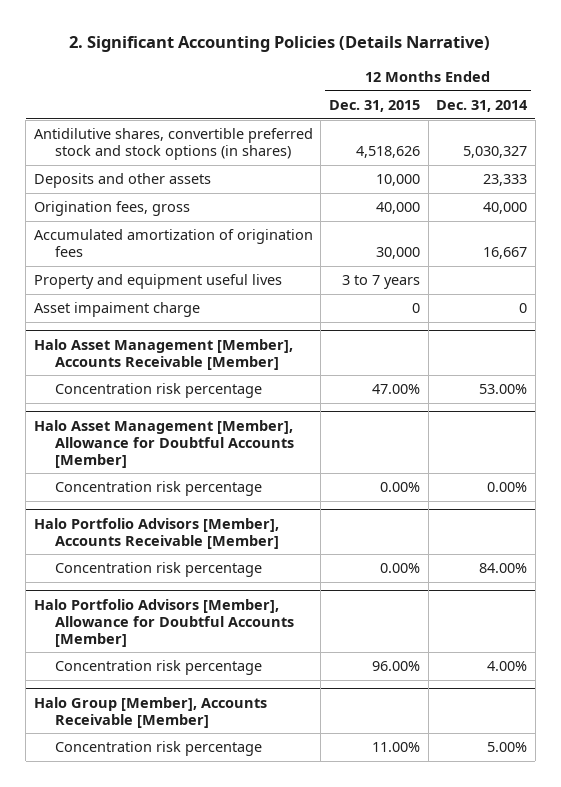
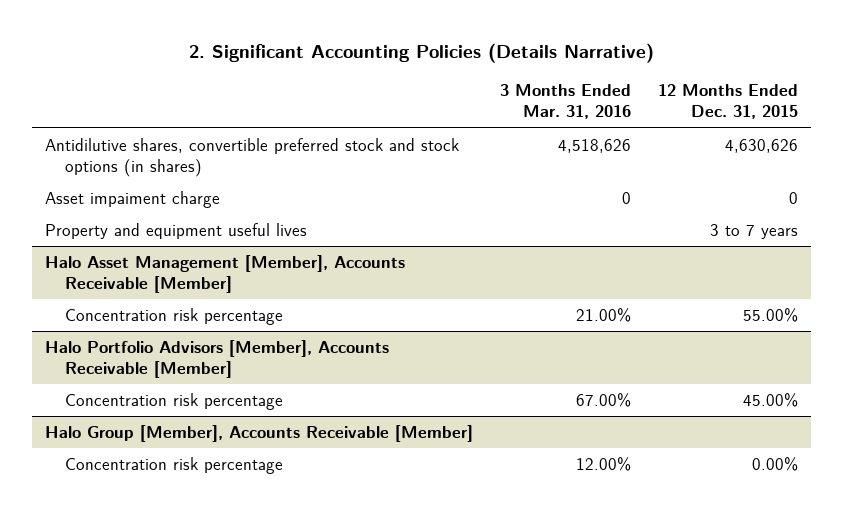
[436,100,529,113] Dec. 31, 2014 -> none
none -> [500,84,632,120] 3 Months Ended Mar. 31, 2016
[33,173,211,189] Deposits and other assets -> none
[33,201,190,217] Origination fees, gross -> none
[33,229,313,258] Accumulated amortization of origination fees -> none
[355,146,420,159] 4,518,626 -> [724,138,798,153] 4,630,626
[33,274,282,290] Property and equipment useful lives -> [45,222,308,239] Property and equipment useful lives
[33,419,295,468] Halo Asset Management [Member], Allowance for Doubtful Accounts [Member] -> none
[55,481,263,497] Concentration risk percentage -> none
[371,384,420,395] 47.00% -> [742,307,798,322] 55.00%
[33,598,295,647] Halo Portfolio Advisors [Member], Allowance for Doubtful Accounts [Member] -> none
[55,660,263,676] Concentration risk percentage -> none
[379,563,420,574] 0.00% -> [742,392,798,407] 45.00%
[371,742,420,753] 11.00% -> [751,456,798,471] 0.00%

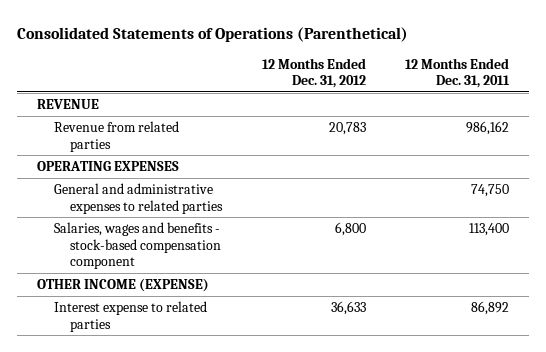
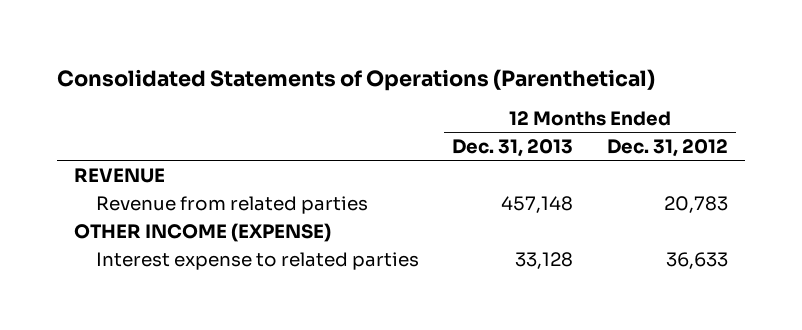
[404,57,510,89] 12 Months Ended Dec. 31, 2011 -> none
none -> [452,138,574,157] Dec. 31, 2013
[36,161,179,172] OPERATING EXPENSES -> none
[53,183,224,214] General and administrative expenses to related parties -> none
[53,222,222,270] Salaries, wages and benefits - stock-based compensation component -> none

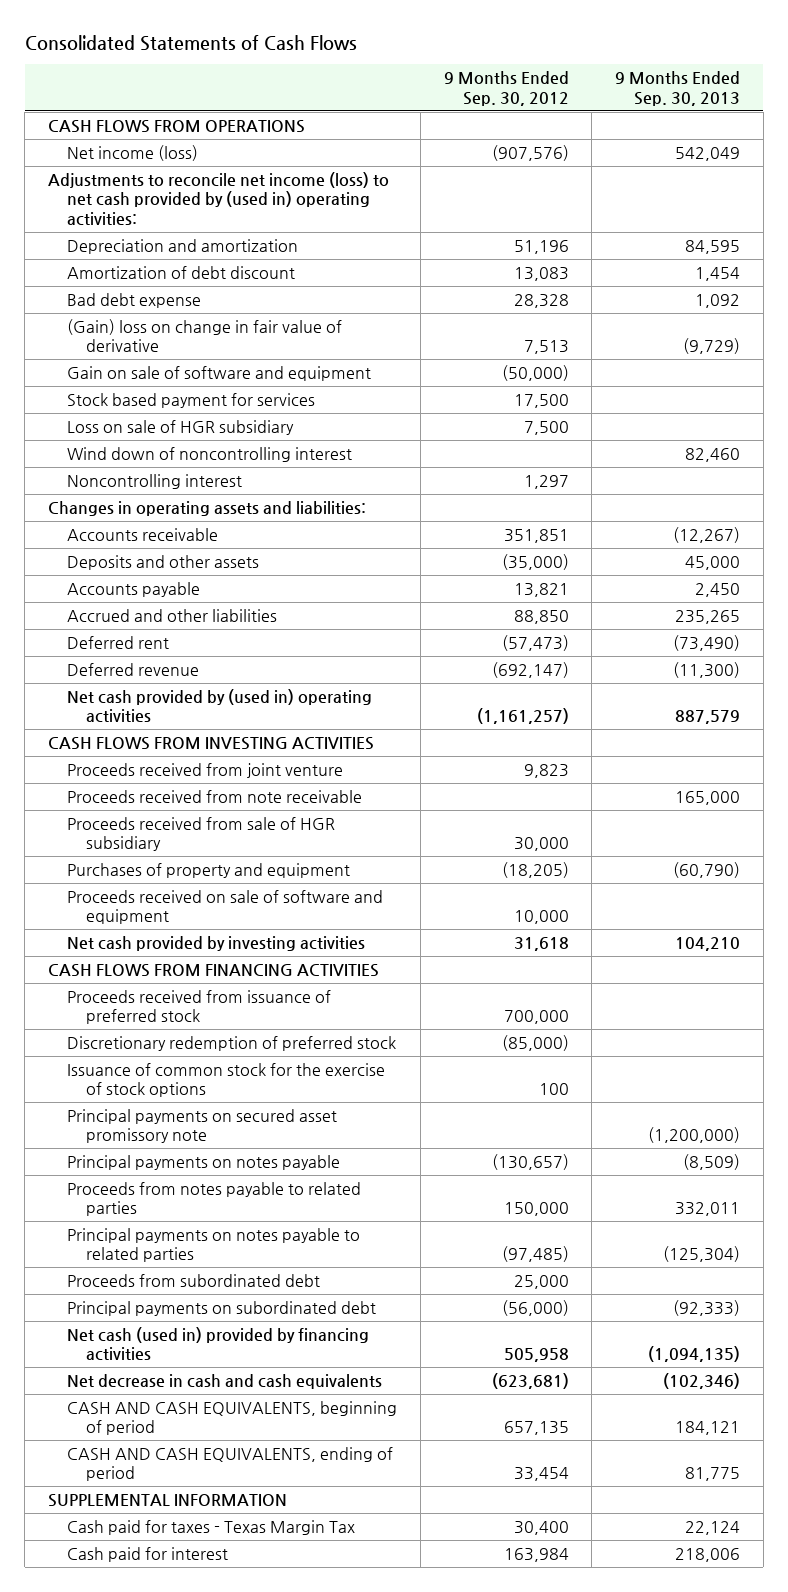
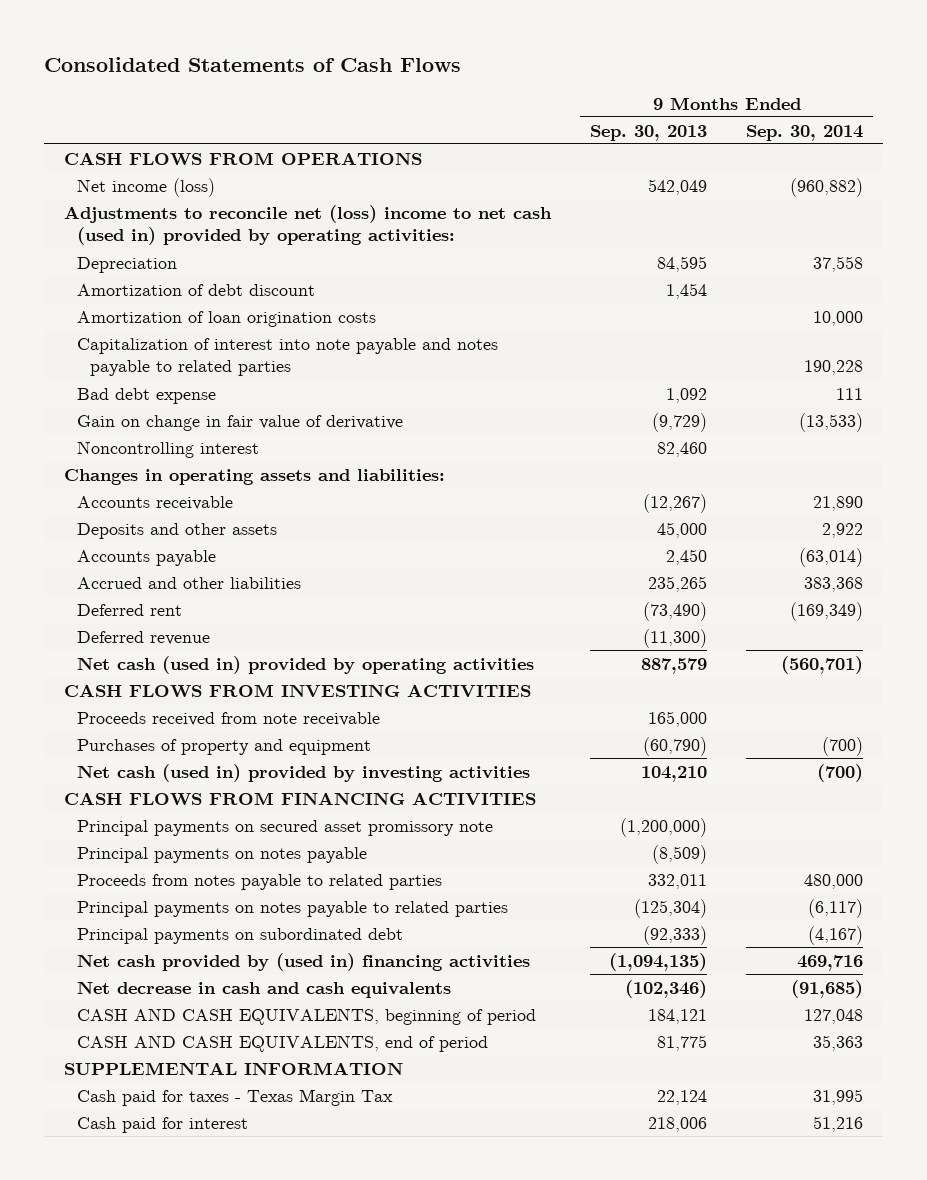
[443,71,569,106] 9 Months Ended Sep. 30, 2012 -> none
none -> [746,124,864,141] Sep. 30, 2014
[48,171,390,226] Adjustments to reconcile net income (loss) to net cash provided by (used in) operating activities: -> [63,204,552,246] Adjustments to reconcile net (loss) income to net cash (used in) provided by operating activities:
[67,238,299,254] Depreciation and amortization -> [77,256,178,273] Depreciation
none -> [77,310,377,327] Amortization of loan origination costs
none -> [77,337,499,377] Capitalization of interest into note payable and notes payable to related parties
[67,365,372,381] Gain on sale of software and equipment -> none
[67,392,316,408] Stock based payment for services -> none
[67,419,295,435] Loss on sale of HGR subsidiary -> none
[67,473,243,489] Noncontrolling interest -> none
[67,318,343,353] (Gain) loss on change in fair value of derivative -> [77,414,404,431] Gain on change in fair value of derivative
[67,446,353,462] Wind down of noncontrolling interest -> [77,440,260,458] Noncontrolling interest
[67,688,373,724] Net cash provided by (used in) operating activities -> [77,655,535,674] Net cash (used in) provided by operating activities
[67,762,344,778] Proceeds received from joint venture -> none
[67,816,336,852] Proceeds received from sale of HGR subsidiary -> none
[67,889,384,925] Proceeds received on sale of software and equipment -> none
[67,935,366,951] Net cash provided by investing activities -> [77,763,531,782] Net cash (used in) provided by investing activities
[67,989,332,1025] Proceeds received from issuance of preferred stock -> none
[67,1035,397,1051] Discretionary redemption of preferred stock -> none
[67,1062,386,1098] Issuance of common stock for the exercise of stock options -> none
[67,1273,321,1287] Proceeds from subordinated debt -> none
[67,1326,370,1362] Net cash (used in) provided by financing activities -> [77,952,531,971] Net cash provided by (used in) financing activities
[67,1446,394,1482] CASH AND CASH EQUIVALENTS, ending of period -> [77,1034,489,1052] CASH AND CASH EQUIVALENTS, end of period

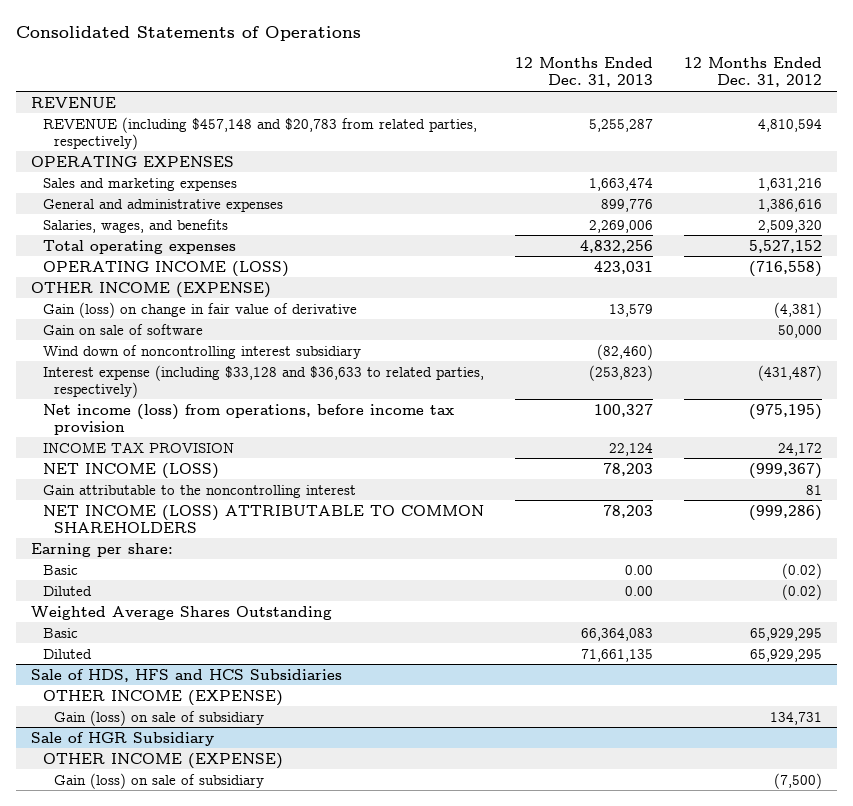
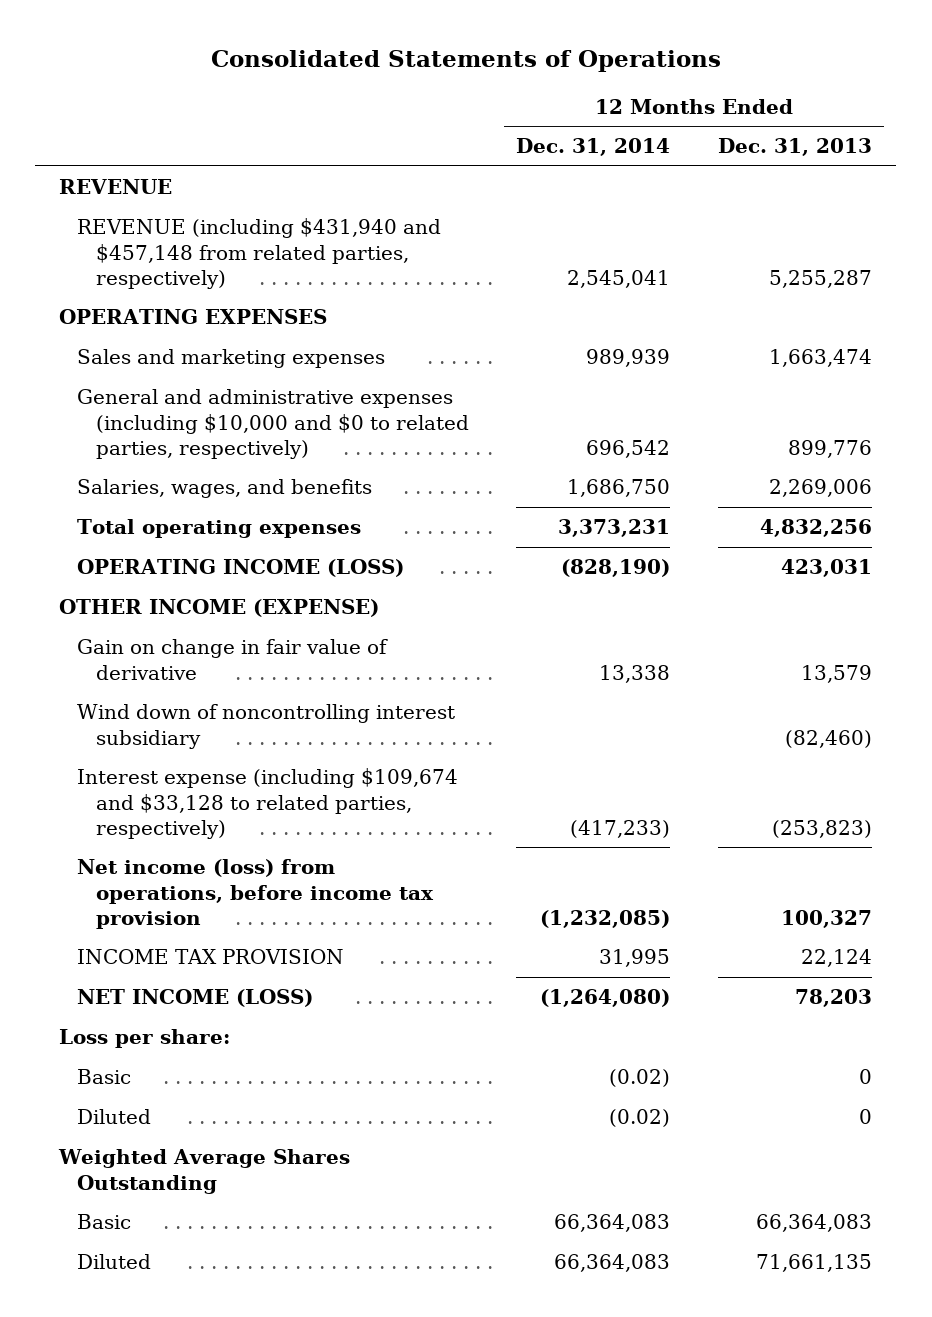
[683,57,822,88] 12 Months Ended Dec. 31, 2012 -> none
none -> [516,138,671,157] Dec. 31, 2014
[42,116,477,150] REVENUE (including $457,148 and $20,783 from related parties, respectively) -> [77,218,442,290] REVENUE (including $431,940 and $457,148 from related parties, respectively)
[42,198,283,212] General and administrative expenses -> [77,389,469,460] General and administrative expenses (including $10,000 and $0 to related parties, respectively)
[42,323,203,335] Gain on sale of software -> none
[42,301,357,318] Gain (loss) on change in fair value of derivative -> [77,639,389,680] Gain on change in fair value of derivative
[42,364,484,398] Interest expense (including $33,128 and $36,633 to related parties, respectively) -> [77,768,459,840] Interest expense (including $109,674 and $33,128 to related parties, respectively)
[42,484,356,498] Gain attributable to the noncontrolling interest -> none
[42,504,484,533] NET INCOME (LOSS) ATTRIBUTABLE TO COMMON SHAREHOLDERS -> none
[31,542,174,557] Earning per share: -> [59,1029,231,1049] Loss per share:
[624,564,653,575] 0.00 -> [859,1069,873,1085] 0
[624,585,653,596] 0.00 -> [859,1109,873,1125] 0
[31,668,343,682] Sale of HDS, HFS and HCS Subsidiaries -> none
[42,689,283,706] OTHER INCOME (EXPENSE) -> none
[54,709,265,726] Gain (loss) on sale of subsidiary -> none
[31,731,215,746] Sale of HGR Subsidiary -> none
[42,752,283,769] OTHER INCOME (EXPENSE) -> none
[54,772,265,789] Gain (loss) on sale of subsidiary -> none

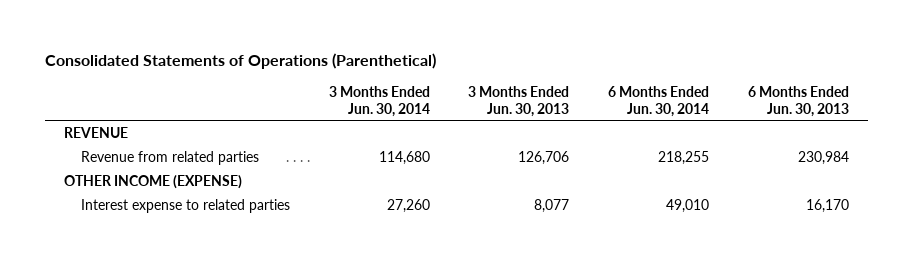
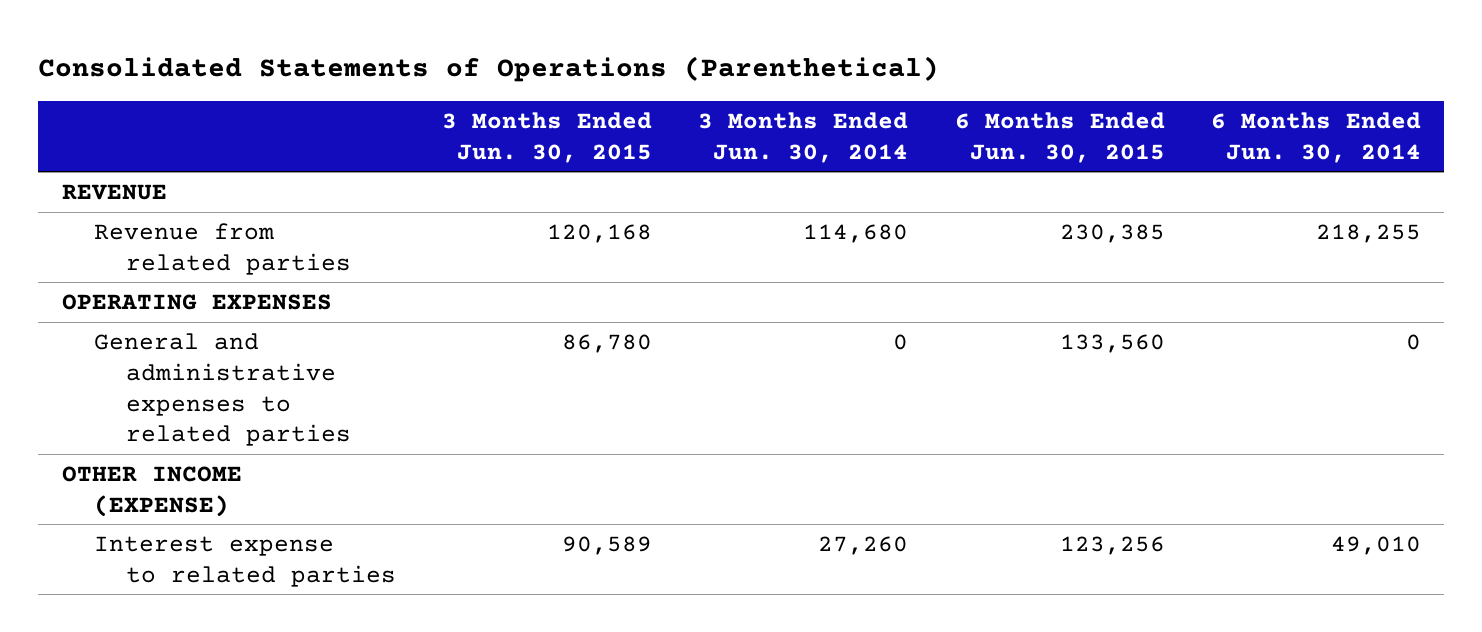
[468,85,570,117] 3 Months Ended Jun. 30, 2013 -> none
[747,85,849,117] 6 Months Ended Jun. 30, 2013 -> none
none -> [442,111,653,163] 3 Months Ended Jun. 30, 2015
none -> [954,111,1165,163] 6 Months Ended Jun. 30, 2015
none -> [61,293,332,310] OPERATING EXPENSES
none -> [93,332,351,447] General and administrative expenses to related parties

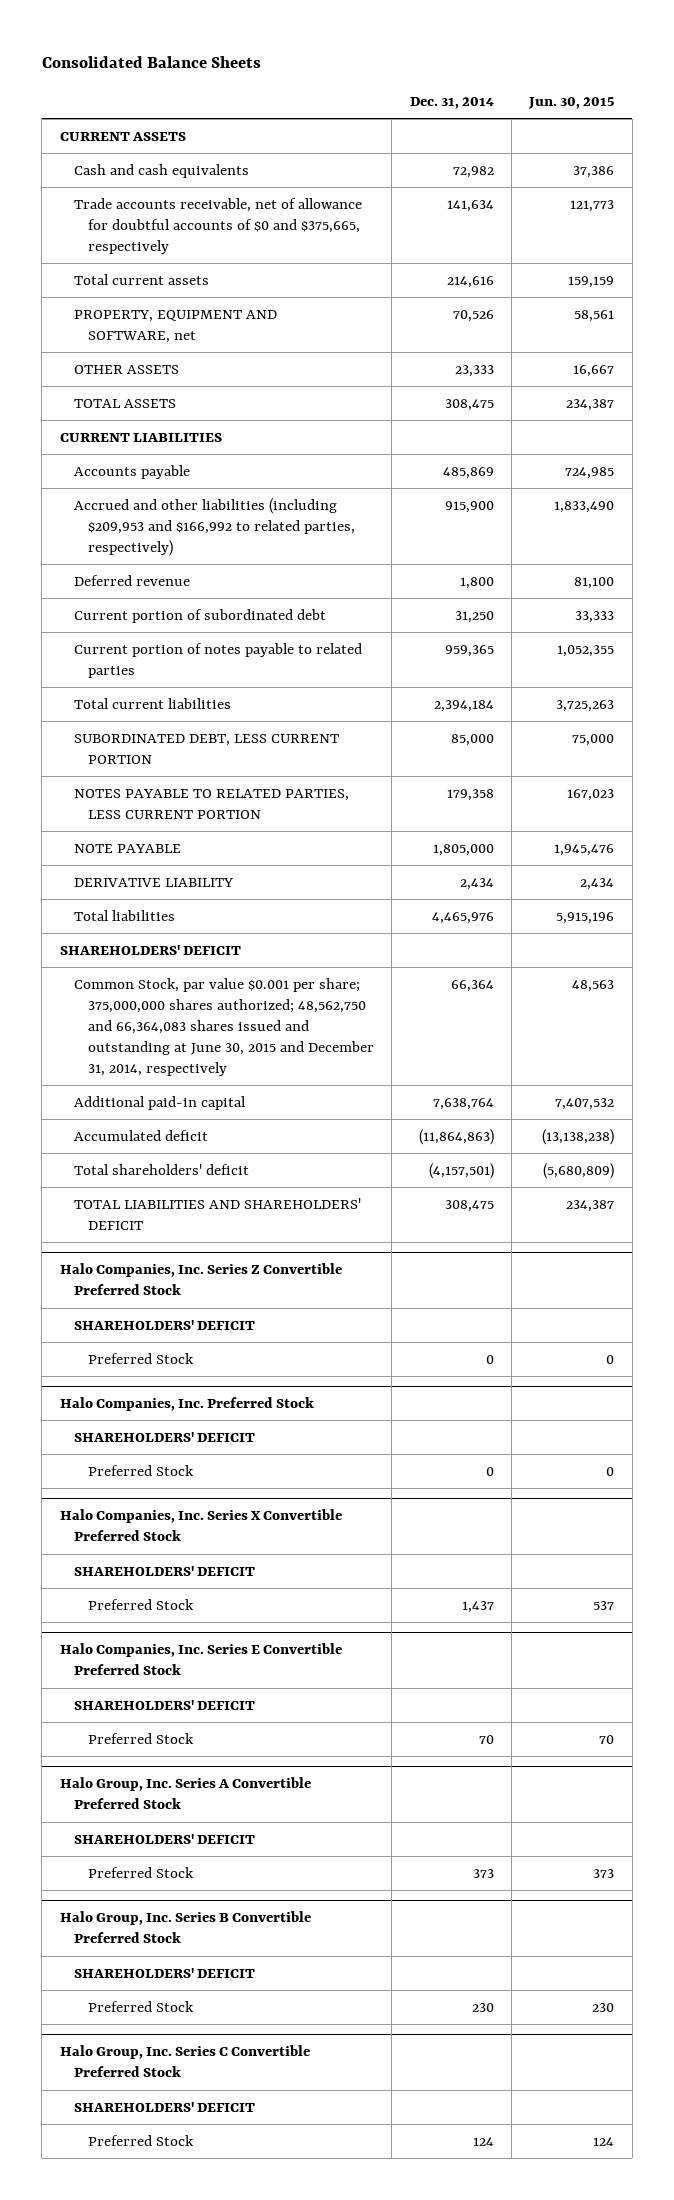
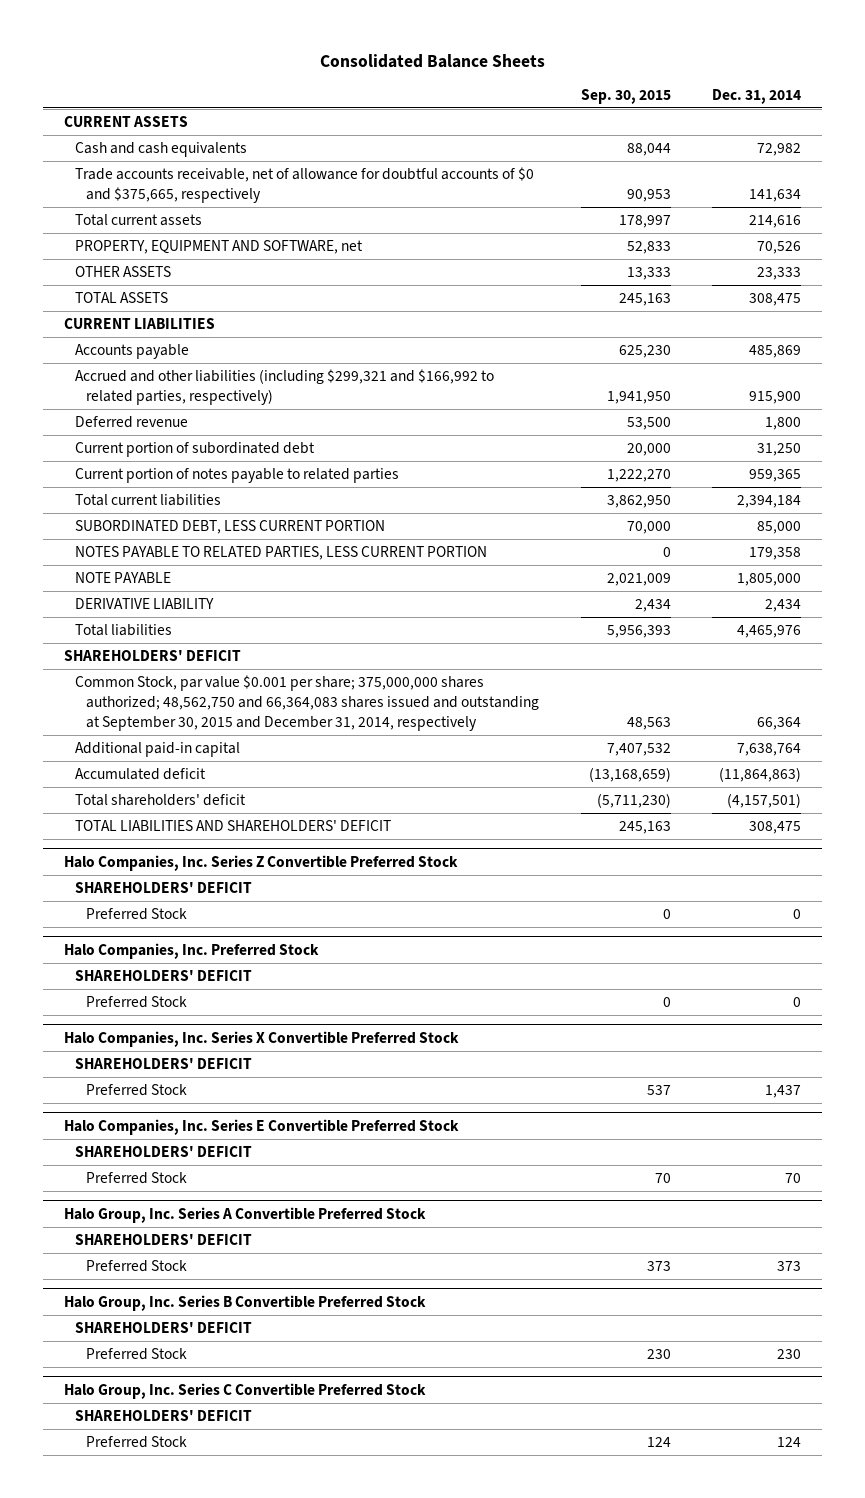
[528,97,615,110] Jun. 30, 2015 -> none
none -> [580,89,671,105] Sep. 30, 2015
[73,497,356,556] Accrued and other liabilities (including $209,953 and $166,992 to related parties, respectively) -> [74,369,494,405] Accrued and other liabilities (including $299,321 and $166,992 to related parties, respectively)
[73,977,375,1077] Common Stock, par value $0.001 per share; 375,000,000 shares authorized; 48,562,750 and 66,364,083 shares issued and outstanding at June 30, 2015 and December 31, 2014, respectively -> [74,675,540,731] Common Stock, par value $0.001 per share; 375,000,000 shares authorized; 48,562,750 and 66,364,083 shares issued and outstanding at September 30, 2015 and December 31, 2014, respectively

